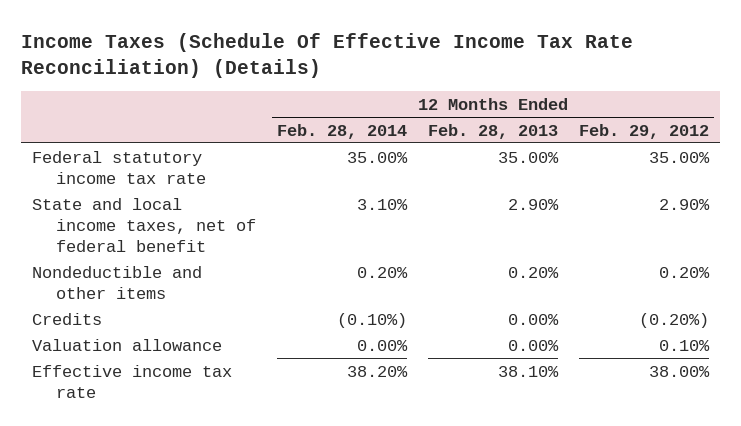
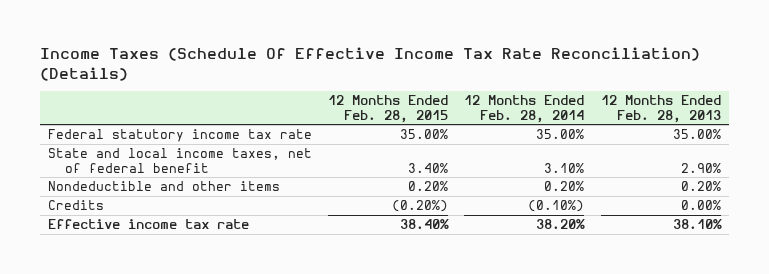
[579,123,710,139] Feb. 29, 2012 -> none
none -> [328,95,449,123] 12 Months Ended Feb. 28, 2015
[31,338,222,351] Valuation allowance -> none

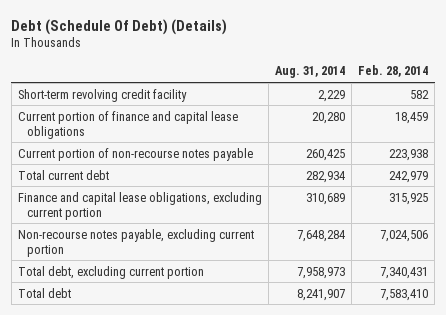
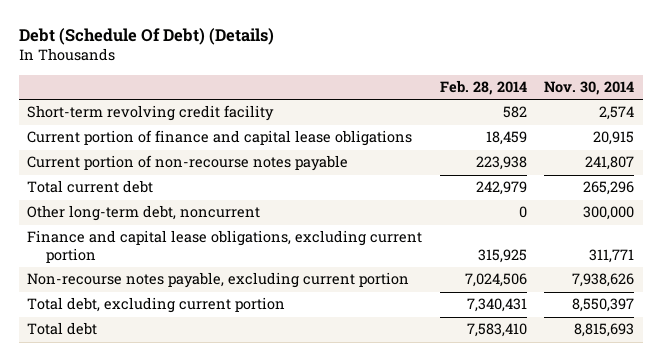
[275,66,346,79] Aug. 31, 2014 -> none
none -> [544,81,635,96] Nov. 30, 2014
none -> [27,205,261,222] Other long-term debt, noncurrent

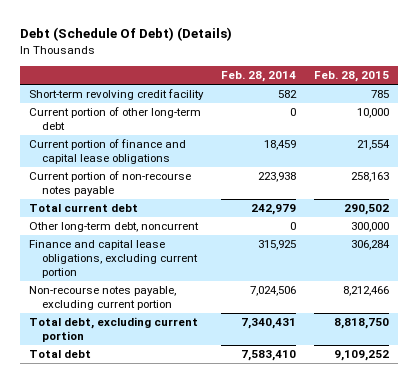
[544,81,635,96] Nov. 30, 2014 -> none
none -> [314,71,390,83] Feb. 28, 2015
none -> [29,107,202,131] Current portion of other long-term debt

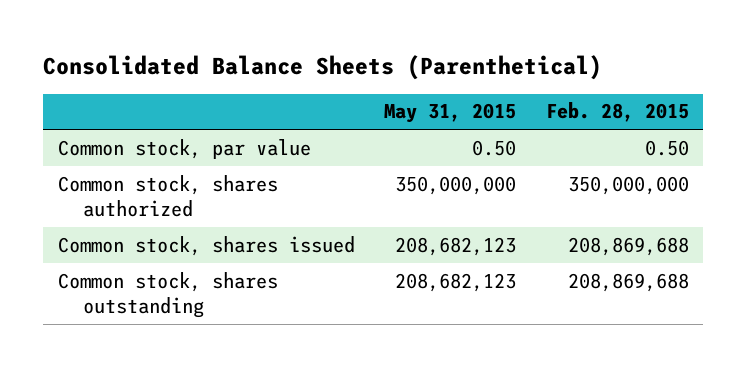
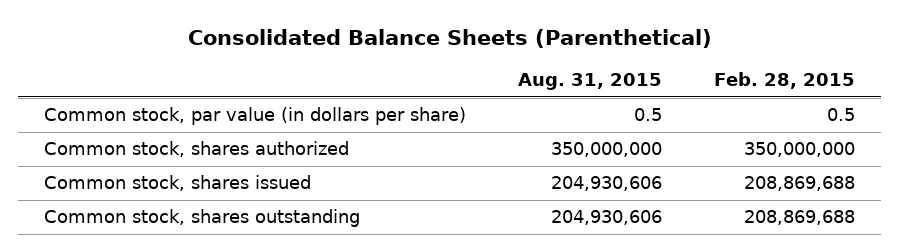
[384,103,517,124] May 31, 2015 -> none
none -> [518,73,663,91] Aug. 31, 2015
[57,138,311,159] Common stock, par value -> [43,107,466,126] Common stock, par value (in dollars per share)
[644,139,689,156] 0.50 -> [827,108,856,122] 0.5

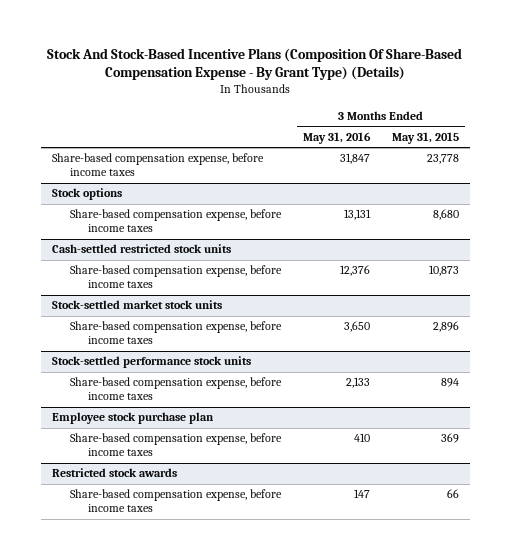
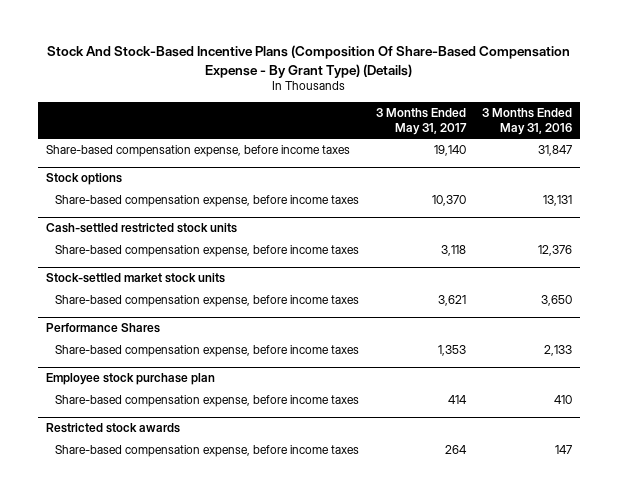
[392,131,460,144] May 31, 2015 -> none
none -> [375,108,467,135] 3 Months Ended May 31, 2017
[51,356,251,369] Stock-settled performance stock units -> [46,323,161,334] Performance Shares

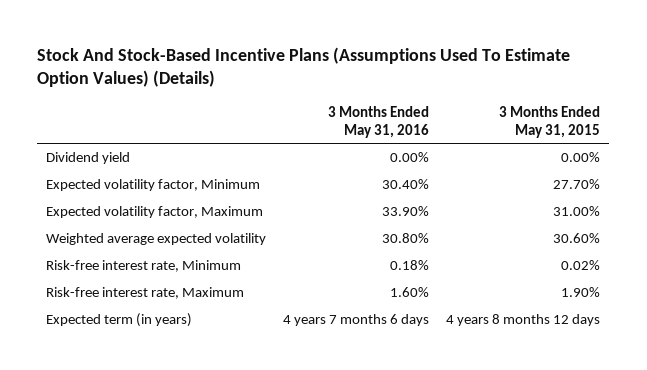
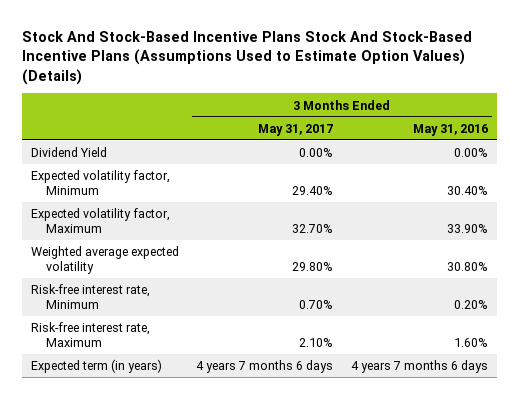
[37,46,571,88] Stock And Stock-Based Incentive Plans (Assumptions Used To Estimate Option Values) (Details) -> [22,30,473,85] Stock And Stock-Based Incentive Plans Stock And Stock-Based Incentive Plans (Assumptions Used to Estimate Option Values) (Details)
[499,106,601,138] 3 Months Ended May 31, 2015 -> none
none -> [258,123,334,136] May 31, 2017
[46,152,131,165] Dividend yield -> [30,147,107,158] Dividend Yield
[390,260,430,271] 0.18% -> [453,299,488,309] 0.20%

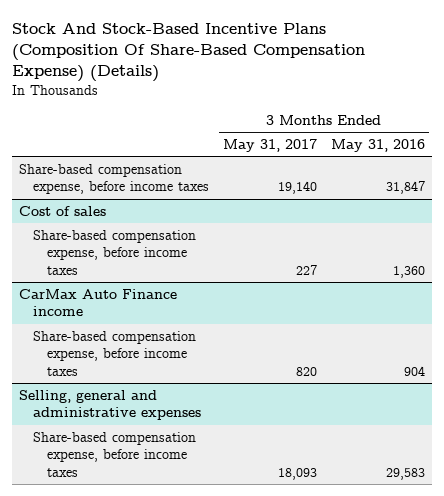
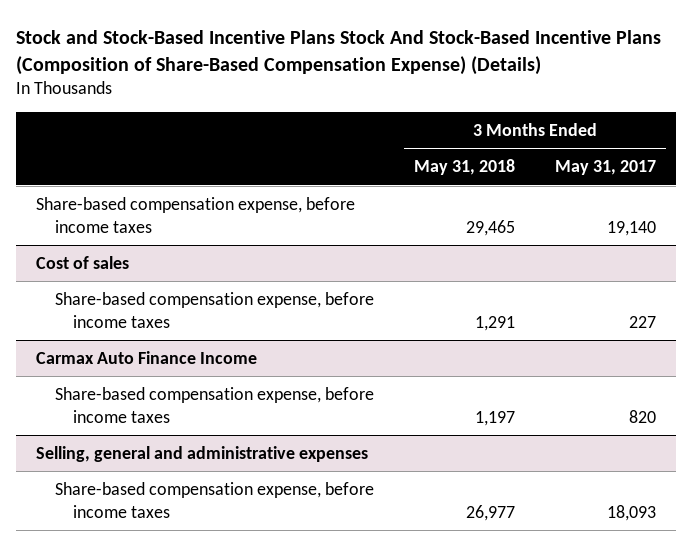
[12,22,366,83] Stock And Stock-Based Incentive Plans (Composition Of Share-Based Compensation Expense) (Details) -> [16,29,662,75] Stock and Stock-Based Incentive Plans Stock And Stock-Based Incentive Plans (Composition of Share-Based Compensation Expense) (Details)
[331,139,426,153] May 31, 2016 -> none
none -> [413,159,515,176] May 31, 2018
[19,288,178,317] CarMax Auto Finance income -> [36,350,258,364] Carmax Auto Finance Income

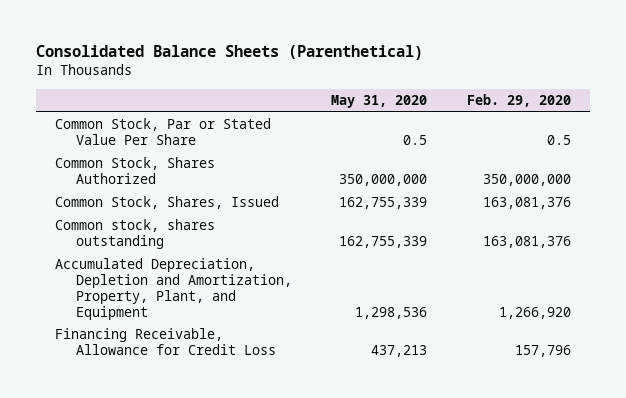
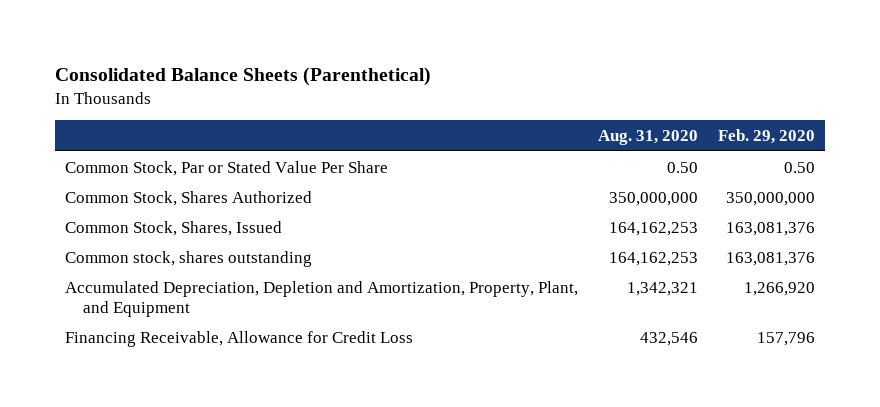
[331,95,428,109] May 31, 2020 -> none
none -> [597,129,698,145] Aug. 31, 2020
[546,135,571,146] 0.5 -> [783,161,815,173] 0.50

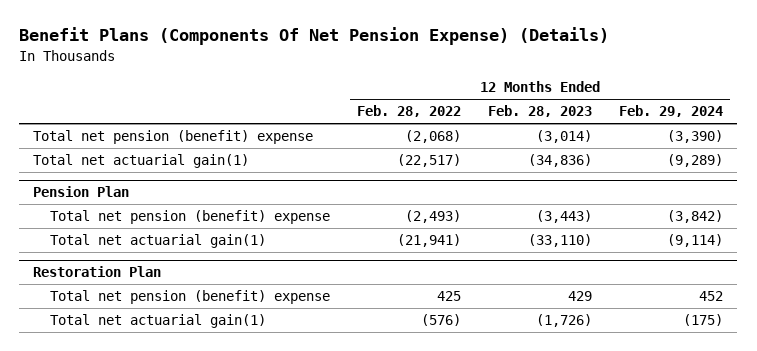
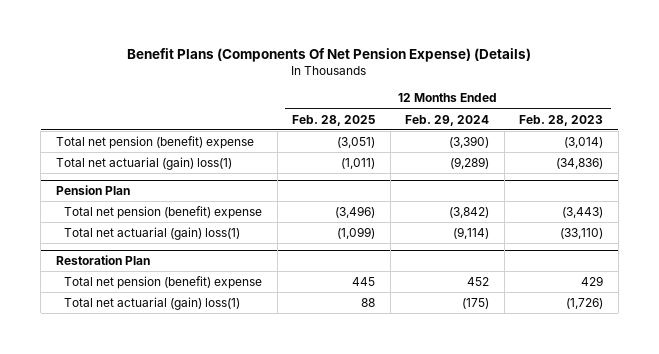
[356,105,461,118] Feb. 28, 2022 -> none
none -> [292,114,376,126] Feb. 28, 2025
[33,154,250,169] Total net actuarial gain(1) -> [55,157,232,171] Total net actuarial (gain) loss(1)
[49,234,266,249] Total net actuarial gain(1) -> [64,227,241,241] Total net actuarial (gain) loss(1)
[49,314,266,329] Total net actuarial gain(1) -> [64,297,241,311] Total net actuarial (gain) loss(1)

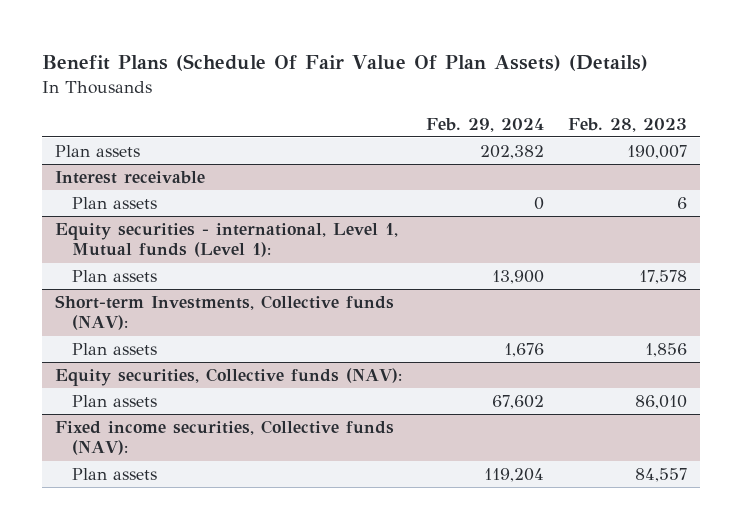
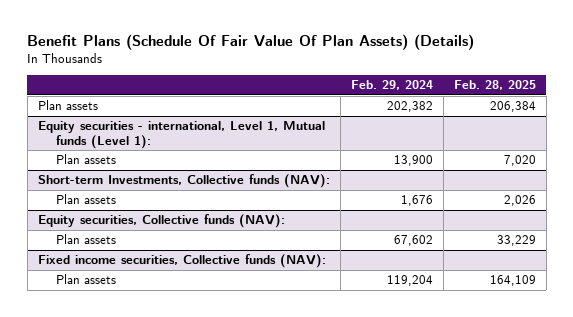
[568,117,688,132] Feb. 28, 2023 -> none
none -> [453,80,536,91] Feb. 28, 2025
[54,171,205,185] Interest receivable -> none
[71,197,157,210] Plan assets -> none

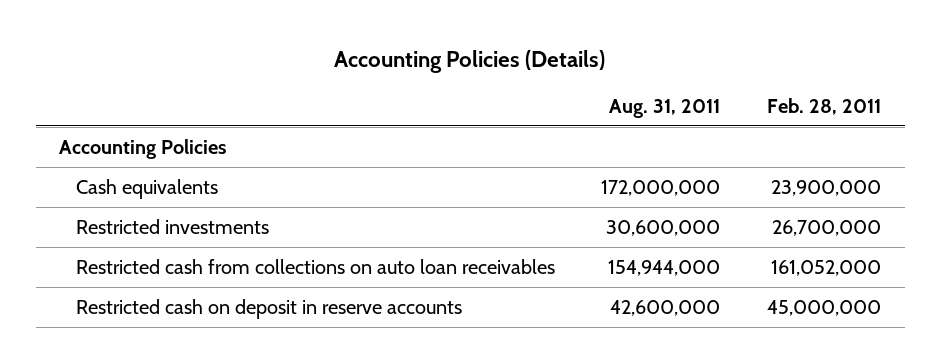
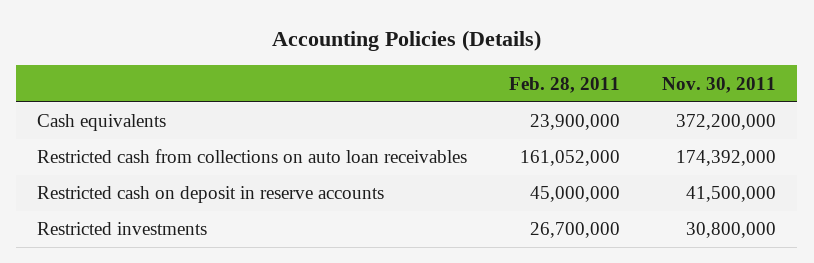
[609,98,721,118] Aug. 31, 2011 -> none
none -> [662,76,777,93] Nov. 30, 2011
[59,138,227,159] Accounting Policies -> none
[75,218,269,234] Restricted investments -> [37,222,208,236] Restricted investments

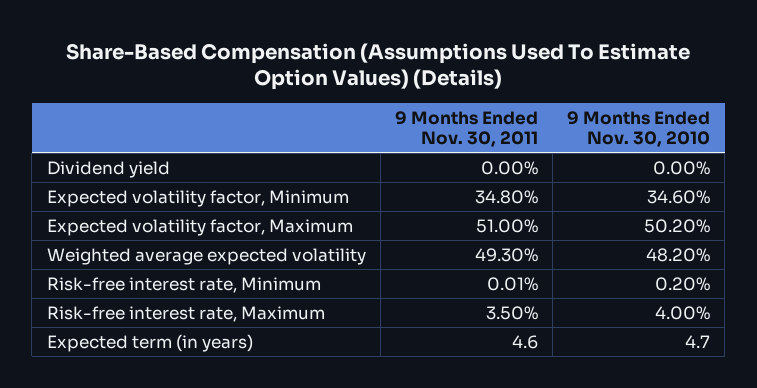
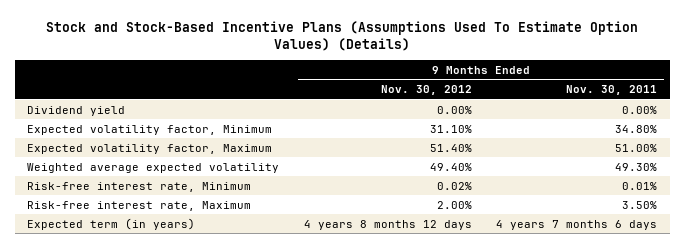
[66,42,691,91] Share-Based Compensation (Assumptions Used To Estimate Option Values) (Details) -> [46,21,639,52] Stock and Stock-Based Incentive Plans (Assumptions Used To Estimate Option Values) (Details)
[567,110,711,148] 9 Months Ended Nov. 30, 2010 -> none
none -> [380,85,472,96] Nov. 30, 2012
[511,334,538,349] 4.6 -> [496,219,658,230] 4 years 7 months 6 days

